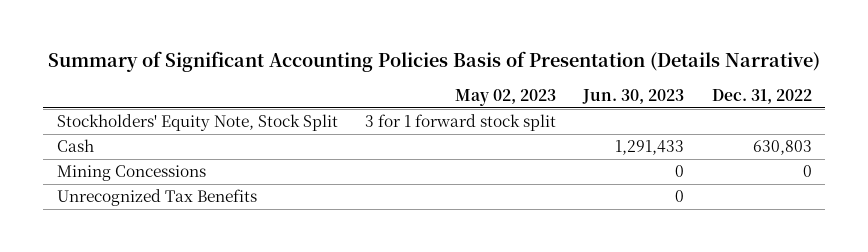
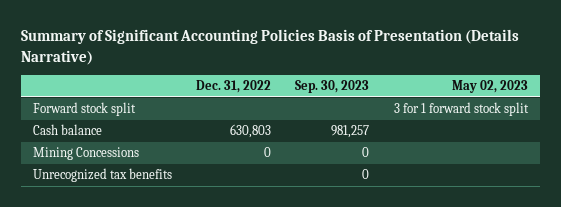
[582,89,685,105] Jun. 30, 2023 -> none
none -> [295,80,370,94] Sep. 30, 2023
[56,114,338,132] Stockholders' Equity Note, Stock Split -> [33,102,137,117] Forward stock split
[56,139,94,153] Cash -> [33,124,103,136] Cash balance
[56,189,257,207] Unrecognized Tax Benefits -> [33,168,173,183] Unrecognized tax benefits

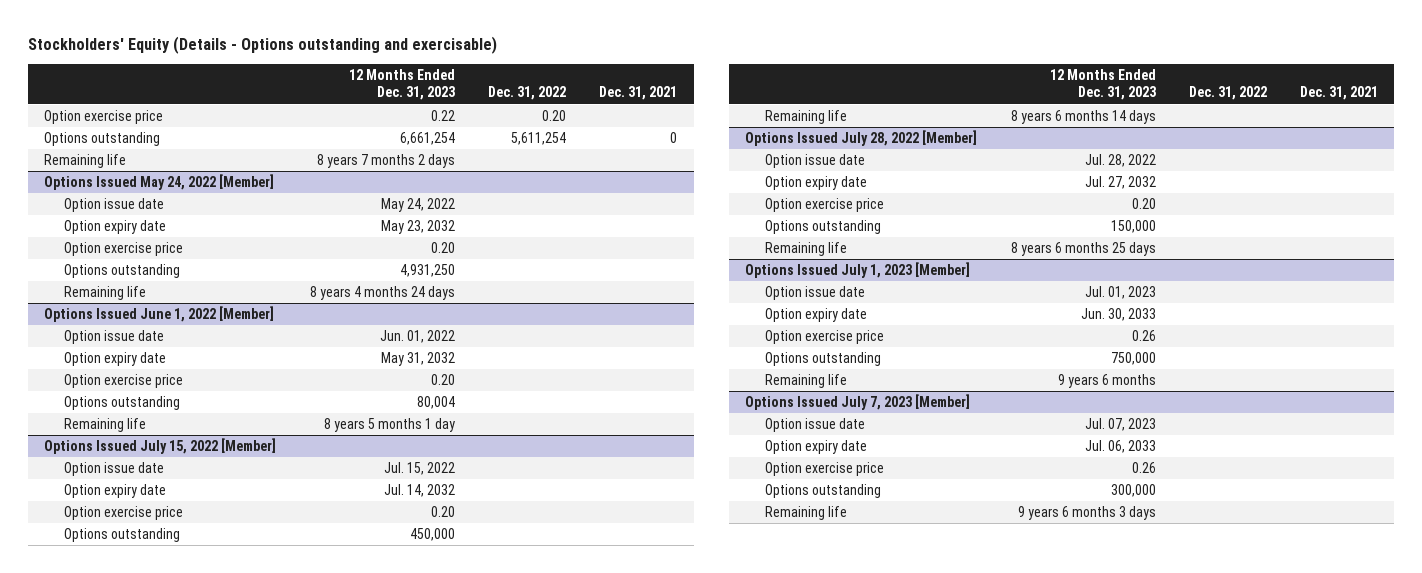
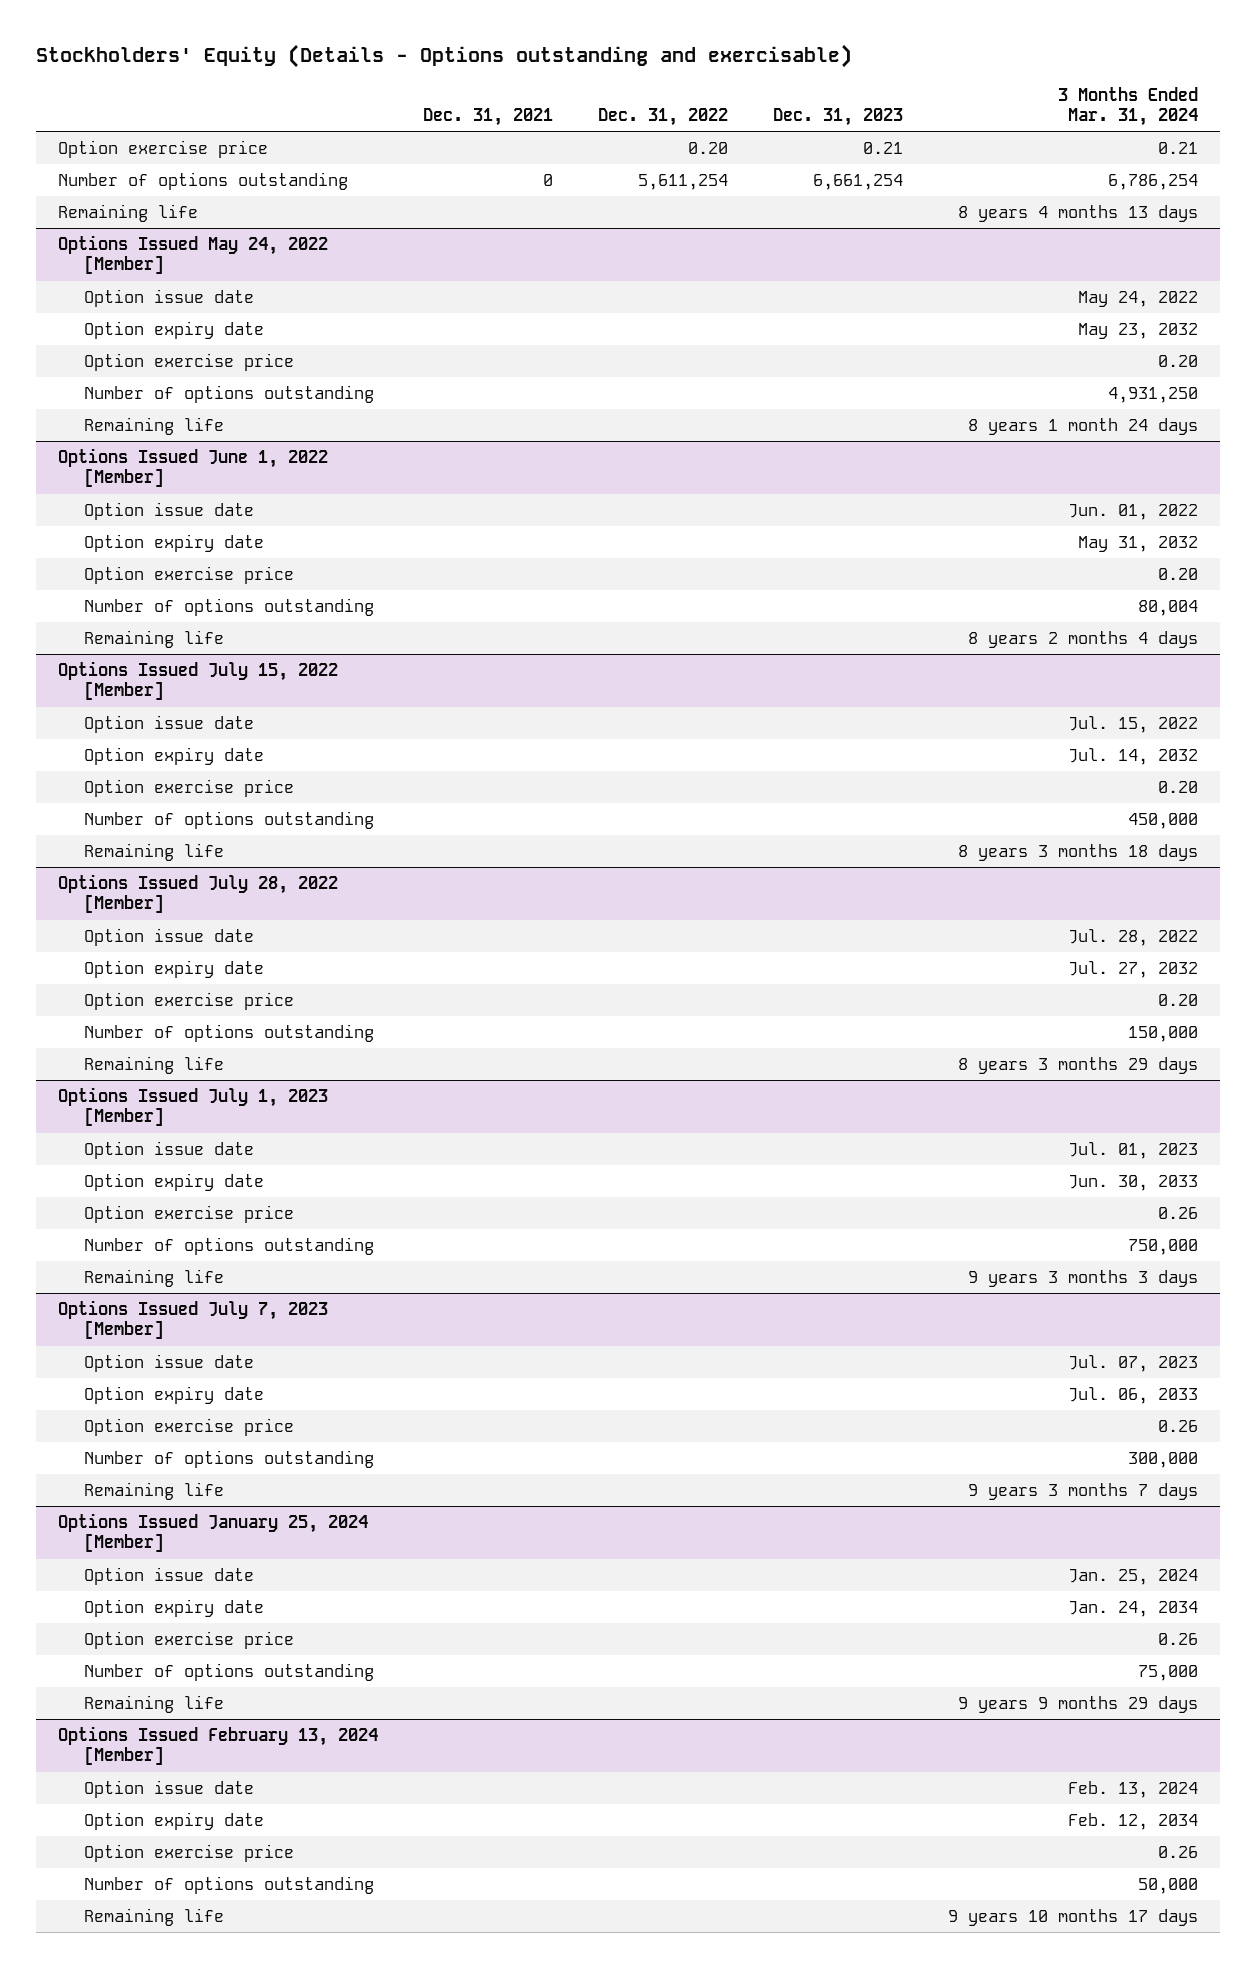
[348,68,455,101] 12 Months Ended Dec. 31, 2023 -> none
none -> [772,107,903,126] Dec. 31, 2023
none -> [1057,86,1198,126] 3 Months Ended Mar. 31, 2024
[44,132,161,147] Options outstanding -> [58,171,349,190] Number of options outstanding
[64,264,181,279] Options outstanding -> [84,384,375,403] Number of options outstanding
[64,396,181,411] Options outstanding -> [84,597,375,616] Number of options outstanding
[64,528,181,543] Options outstanding -> [84,810,375,829] Number of options outstanding
[765,220,882,235] Options outstanding -> [84,1023,375,1042] Number of options outstanding
[765,352,882,367] Options outstanding -> [84,1236,375,1255] Number of options outstanding
[765,484,882,499] Options outstanding -> [84,1449,375,1468] Number of options outstanding
none -> [58,1512,369,1553] Options Issued January 25, 2024 [Member]
none -> [84,1566,255,1585] Option issue date
none -> [84,1598,265,1617] Option expiry date
none -> [84,1630,295,1649] Option exercise price
none -> [84,1662,375,1681] Number of options outstanding
none -> [84,1694,225,1713] Remaining life
none -> [58,1725,379,1766] Options Issued February 13, 2024 [Member]
none -> [84,1779,255,1798] Option issue date
none -> [84,1811,265,1830] Option expiry date
none -> [84,1843,295,1862] Option exercise price
none -> [84,1875,375,1894] Number of options outstanding
none -> [84,1907,225,1926] Remaining life

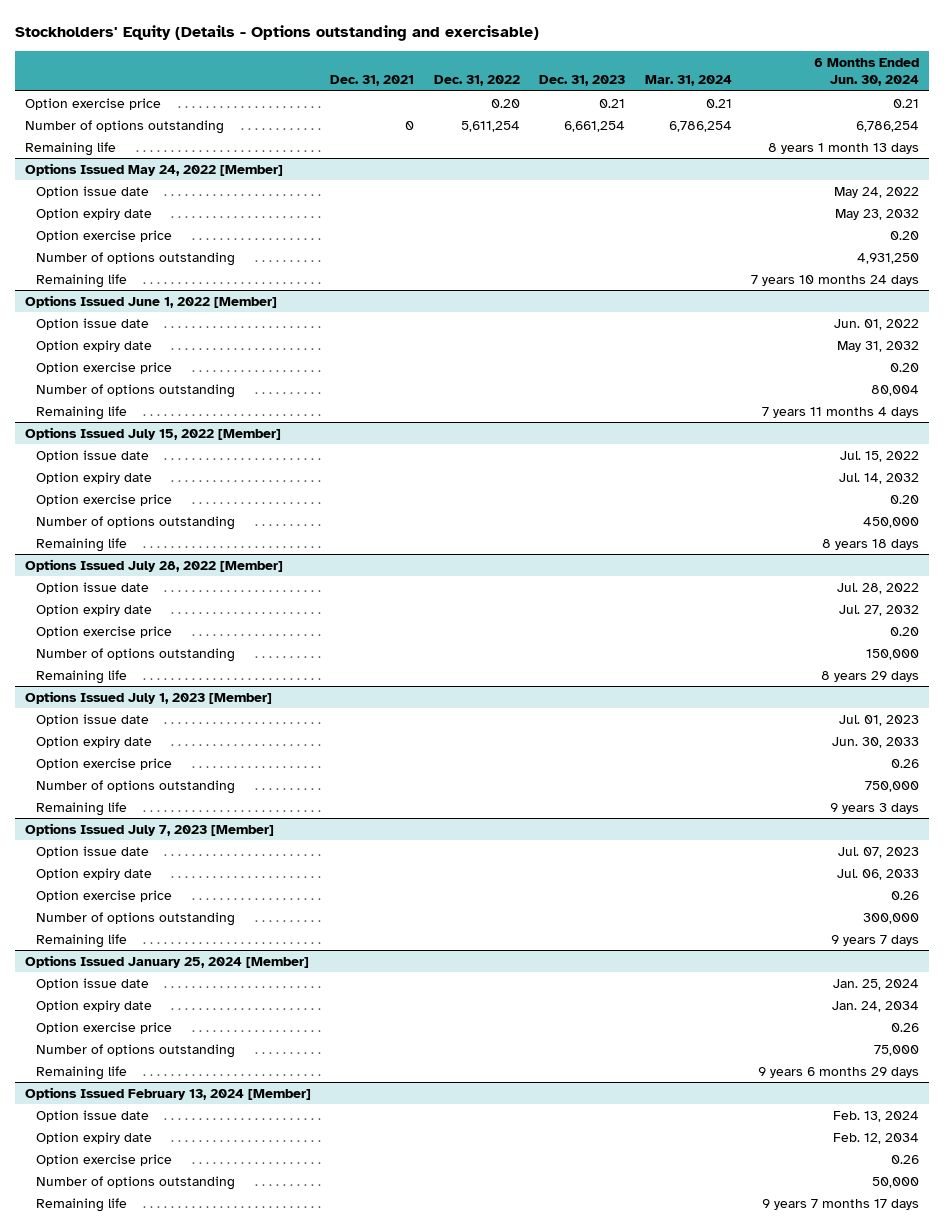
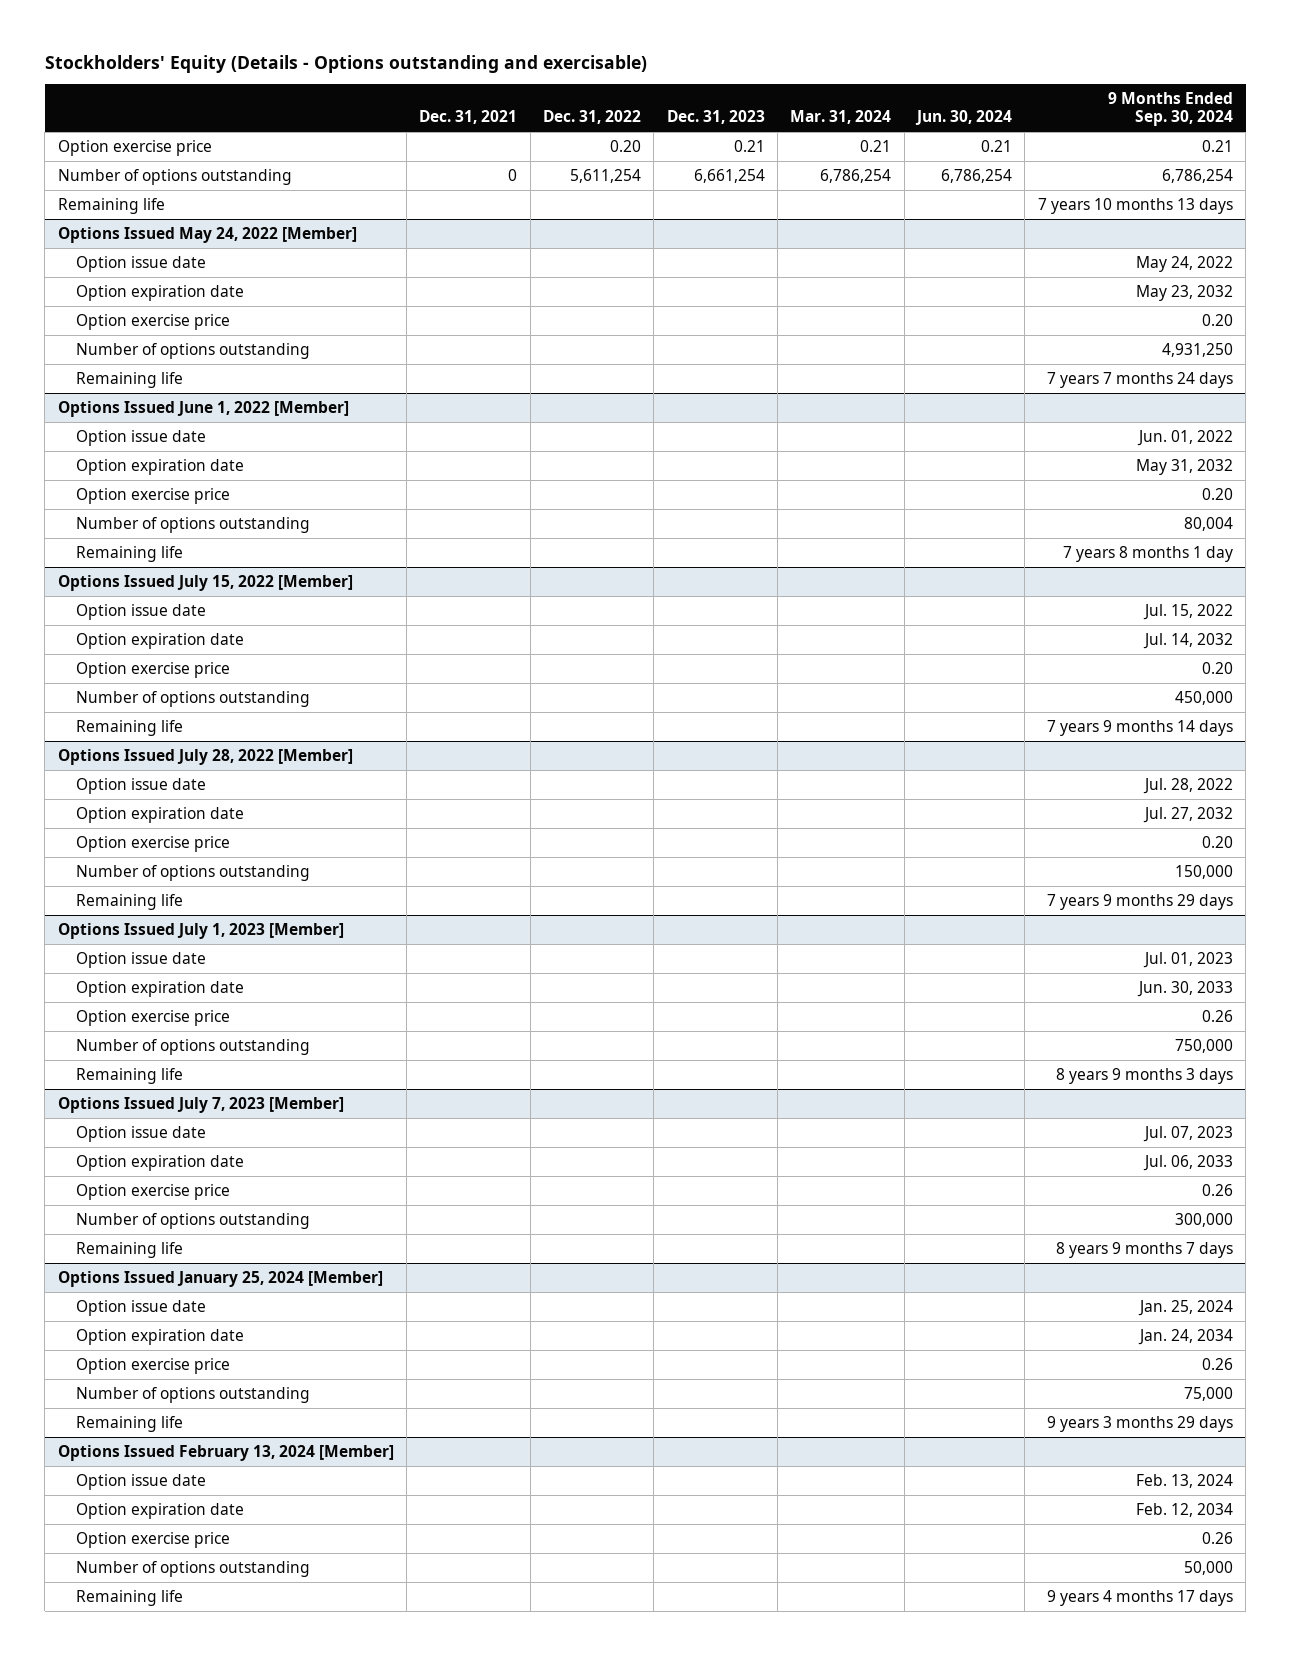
[813,57,919,87] 6 Months Ended Jun. 30, 2024 -> none
none -> [915,110,1013,126] Jun. 30, 2024
none -> [1107,91,1233,127] 9 Months Ended Sep. 30, 2024
[36,207,153,220] Option expiry date -> [75,284,244,301] Option expiration date
[36,339,153,352] Option expiry date -> [75,458,244,475] Option expiration date
[36,471,153,484] Option expiry date -> [75,632,244,649] Option expiration date
[36,603,153,616] Option expiry date -> [75,806,244,823] Option expiration date
[36,735,153,748] Option expiry date -> [75,980,244,997] Option expiration date
[36,867,153,880] Option expiry date -> [75,1154,244,1171] Option expiration date
[36,999,153,1012] Option expiry date -> [75,1328,244,1345] Option expiration date
[36,1131,153,1144] Option expiry date -> [75,1502,244,1519] Option expiration date

